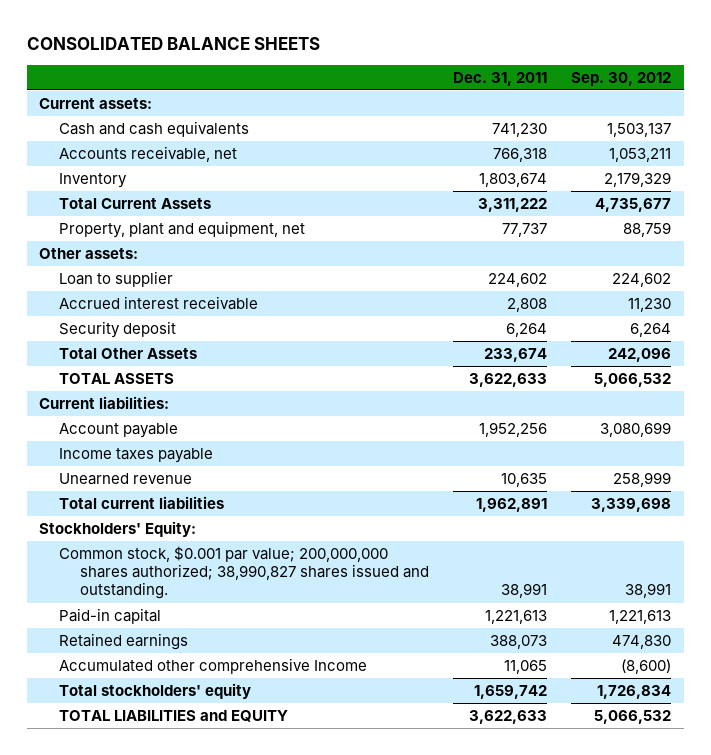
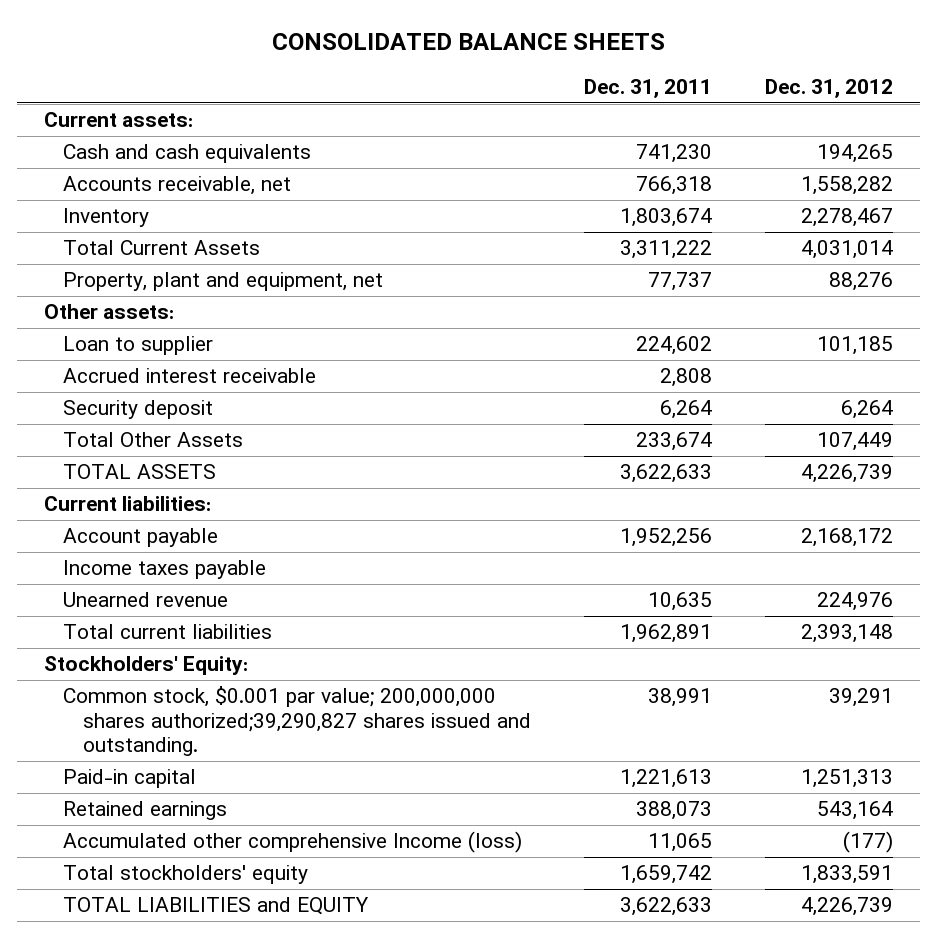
[571,71,672,86] Sep. 30, 2012 -> none
none -> [765,79,894,99] Dec. 31, 2012
[59,545,429,600] Common stock, $0.001 par value; 200,000,000 shares authorized; 38,990,827 shares issued and outstanding. -> [63,686,531,757] Common stock, $0.001 par value; 200,000,000 shares authorized;39,290,827 shares issued and outstanding.
[59,657,368,674] Accumulated other comprehensive Income -> [63,831,523,854] Accumulated other comprehensive Income (loss)

